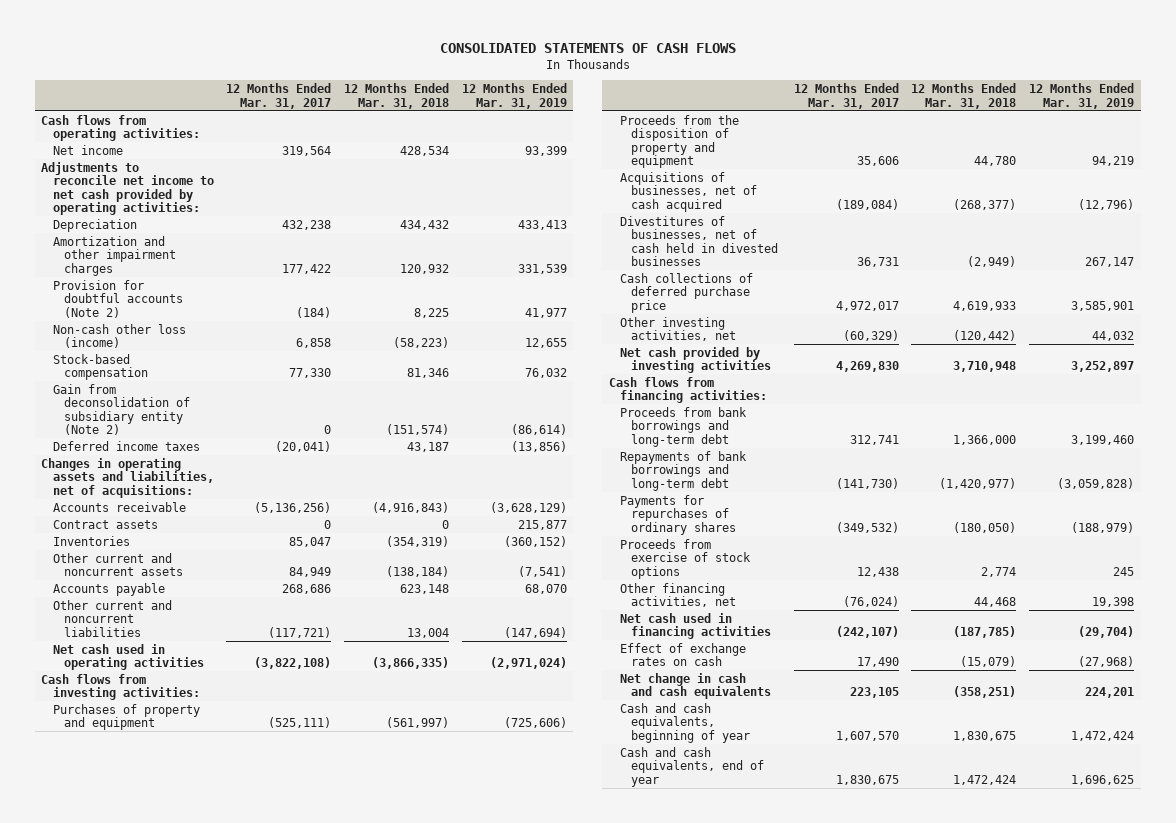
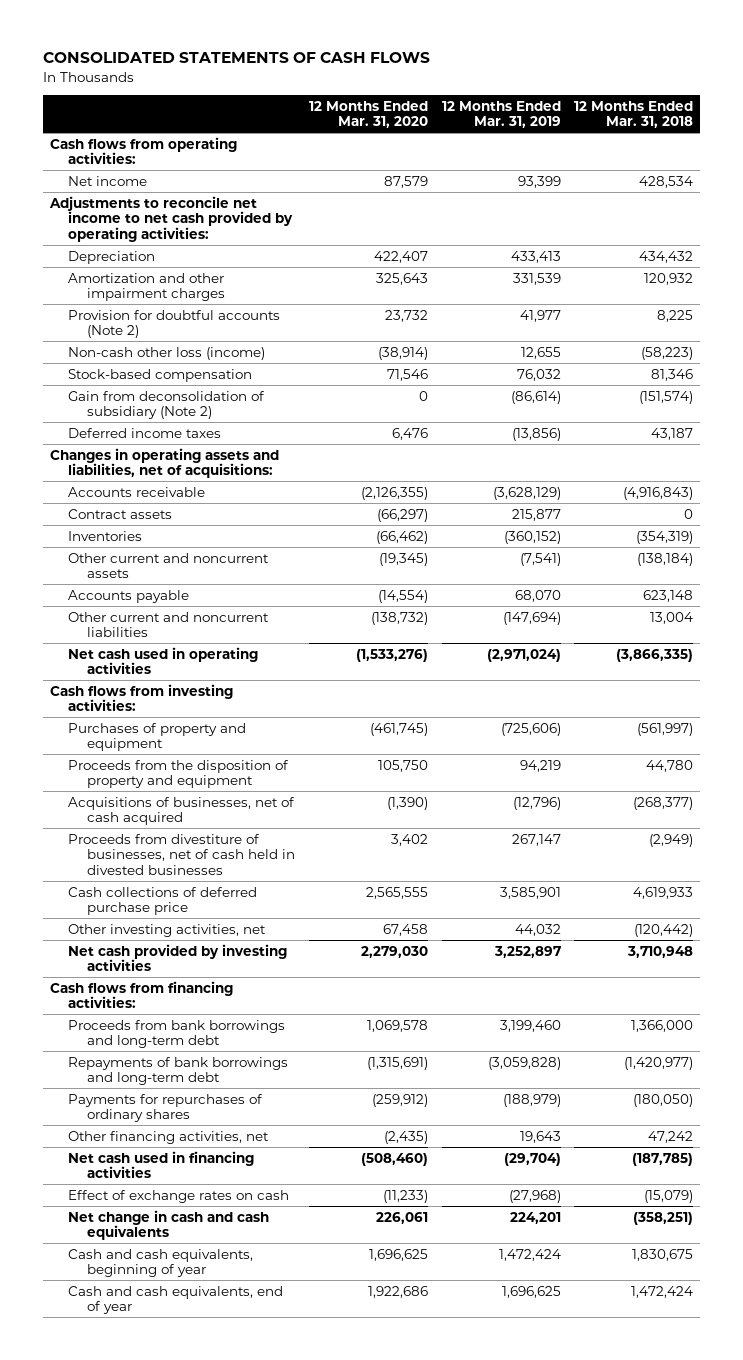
[226,83,332,109] 12 Months Ended Mar. 31, 2017 -> none
none -> [308,100,428,129] 12 Months Ended Mar. 31, 2020
[52,383,190,436] Gain from deconsolidation of subsidiary entity (Note 2) -> [68,390,266,420] Gain from deconsolidation of subsidiary (Note 2)
[619,215,779,267] Divestitures of businesses, net of cash held in divested businesses -> [68,833,296,875] Proceeds from divestiture of businesses, net of cash held in divested businesses
[619,538,752,579] Proceeds from exercise of stock options -> none
[974,597,1017,608] 44,468 -> [648,1130,694,1143] 47,242
[1092,597,1135,608] 19,398 -> [519,1130,561,1143] 19,643

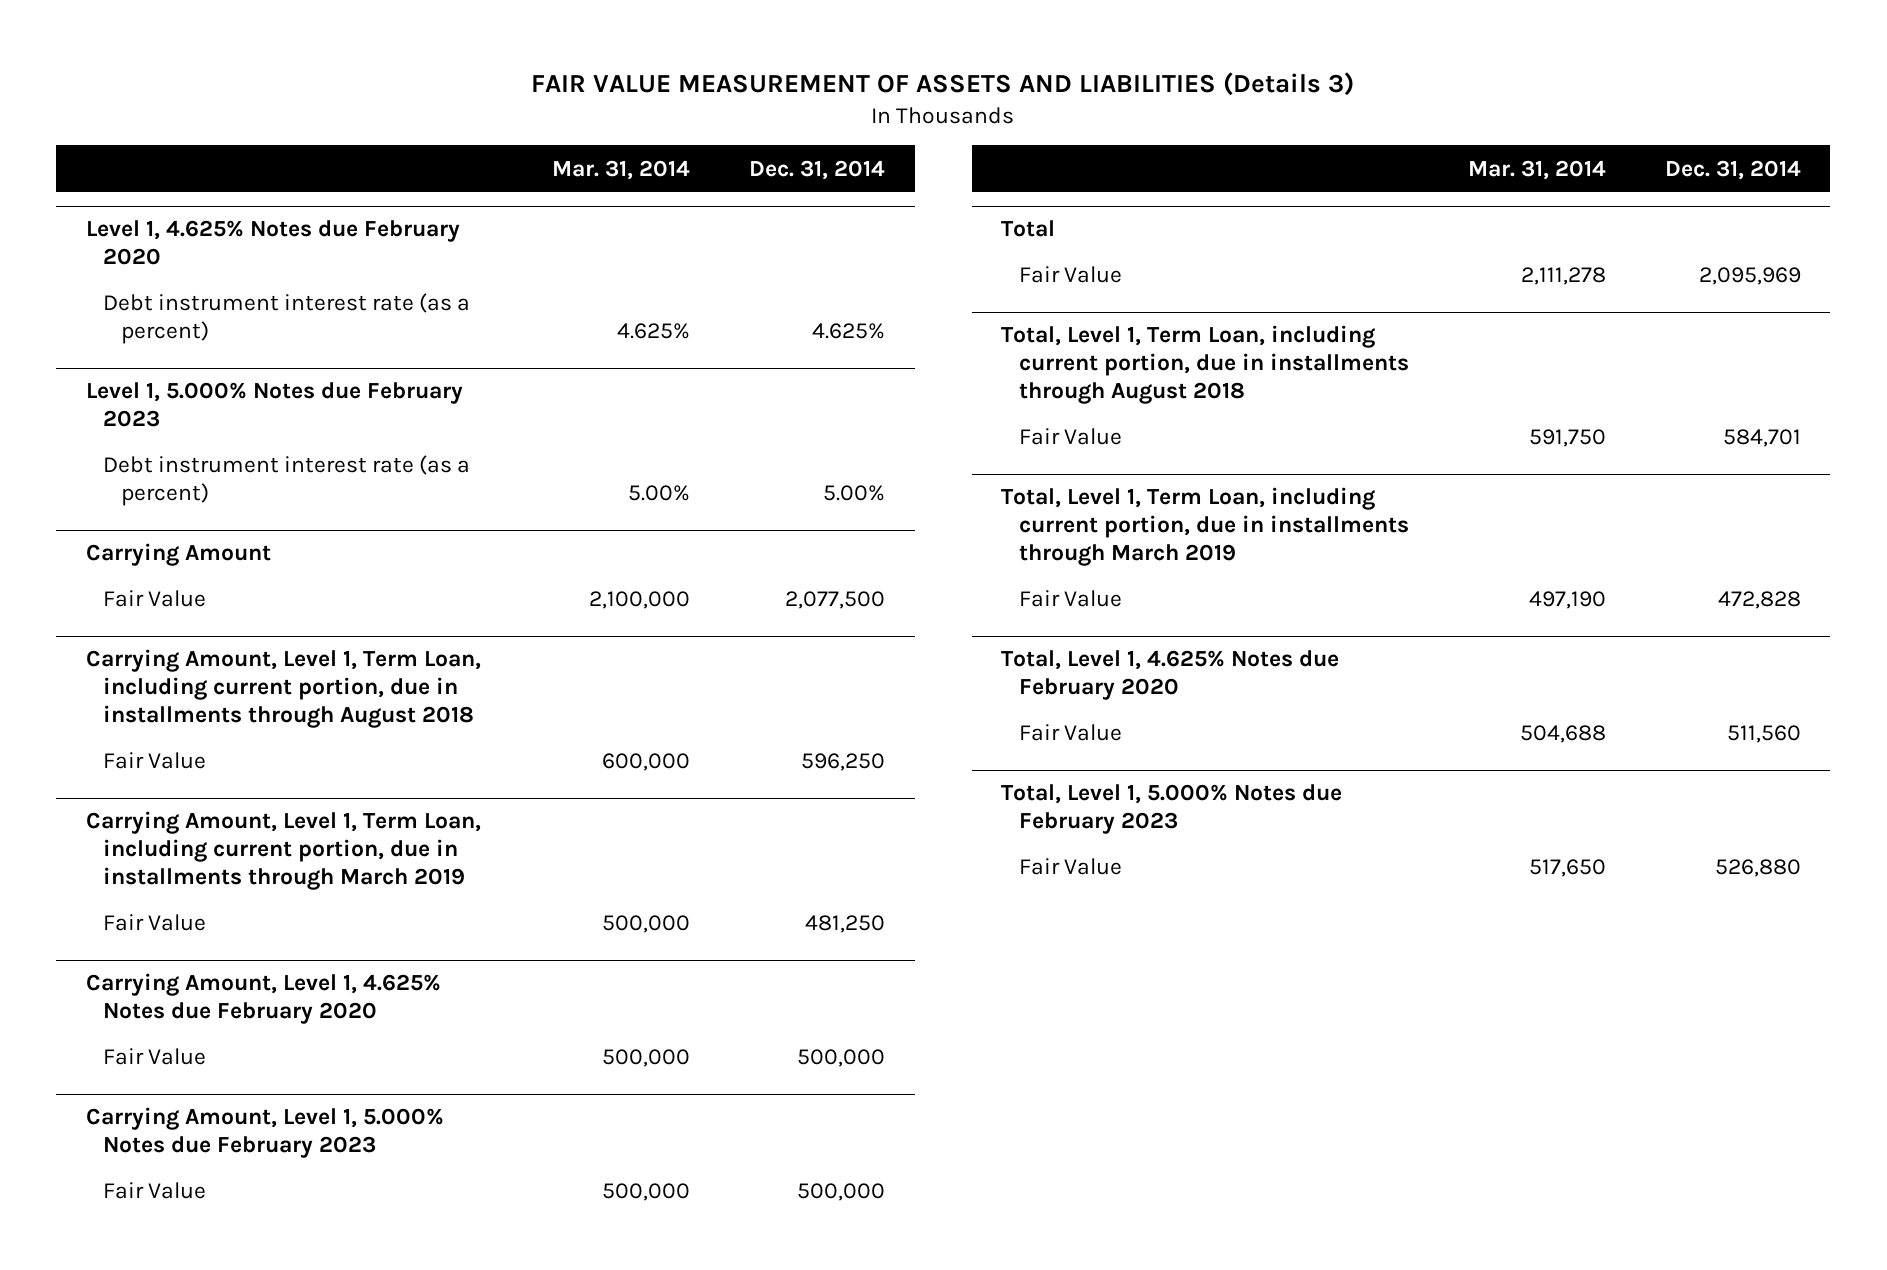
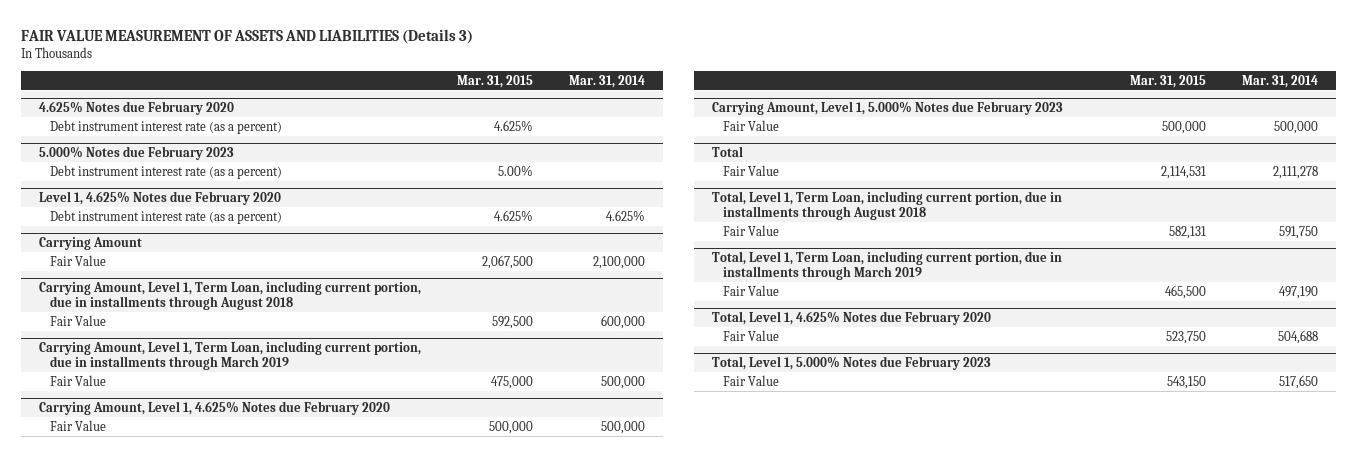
[749,159,886,180] Dec. 31, 2014 -> none
none -> [457,74,534,88] Mar. 31, 2015
none -> [39,101,235,116] 4.625% Notes due February 2020
none -> [49,119,282,134] Debt instrument interest rate (as a percent)
none -> [39,146,235,161] 5.000% Notes due February 2023
none -> [49,164,282,179] Debt instrument interest rate (as a percent)
[85,382,463,428] Level 1, 5.000% Notes due February 2023 -> none
[103,455,471,507] Debt instrument interest rate (as a percent) -> none

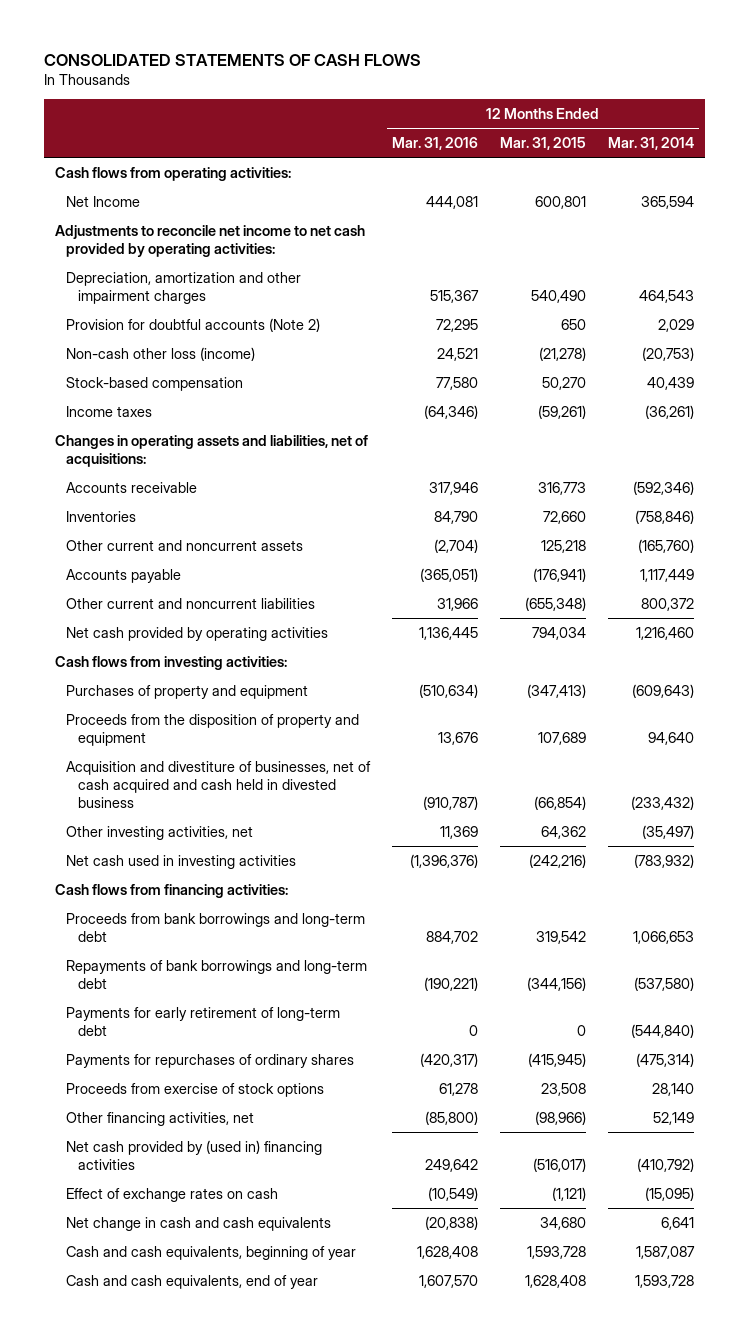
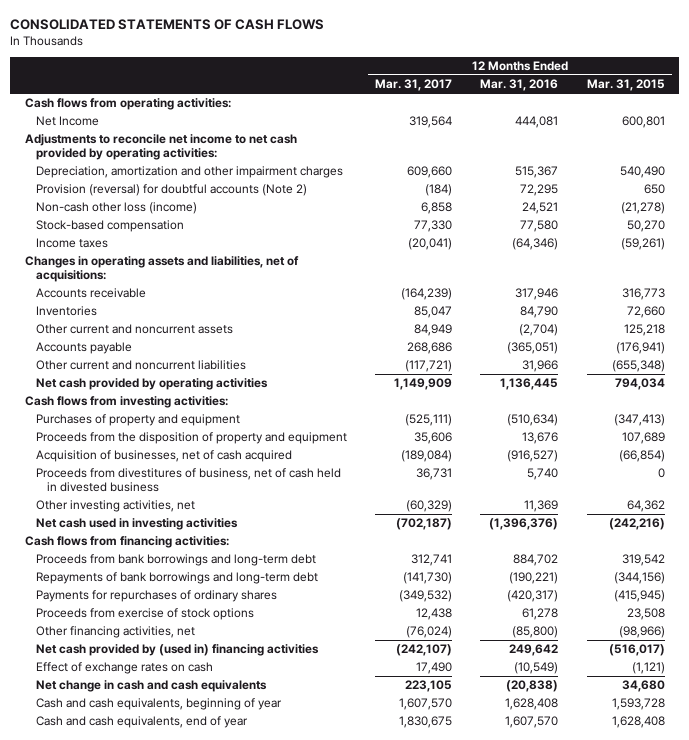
[607,136,694,150] Mar. 31, 2014 -> none
none -> [374,79,452,92] Mar. 31, 2017
[66,317,321,332] Provision for doubtful accounts (Note 2) -> [35,184,307,197] Provision (reversal) for doubtful accounts (Note 2)
[66,760,372,809] Acquisition and divestiture of businesses, net of cash acquired and cash held in divested business -> [35,450,292,463] Acquisition of businesses, net of cash acquired
[423,796,479,811] (910,787) -> [507,450,559,463] (916,527)
none -> [35,468,341,493] Proceeds from divestitures of business, net of cash held in divested business
[66,1006,341,1036] Payments for early retirement of long-term debt -> none

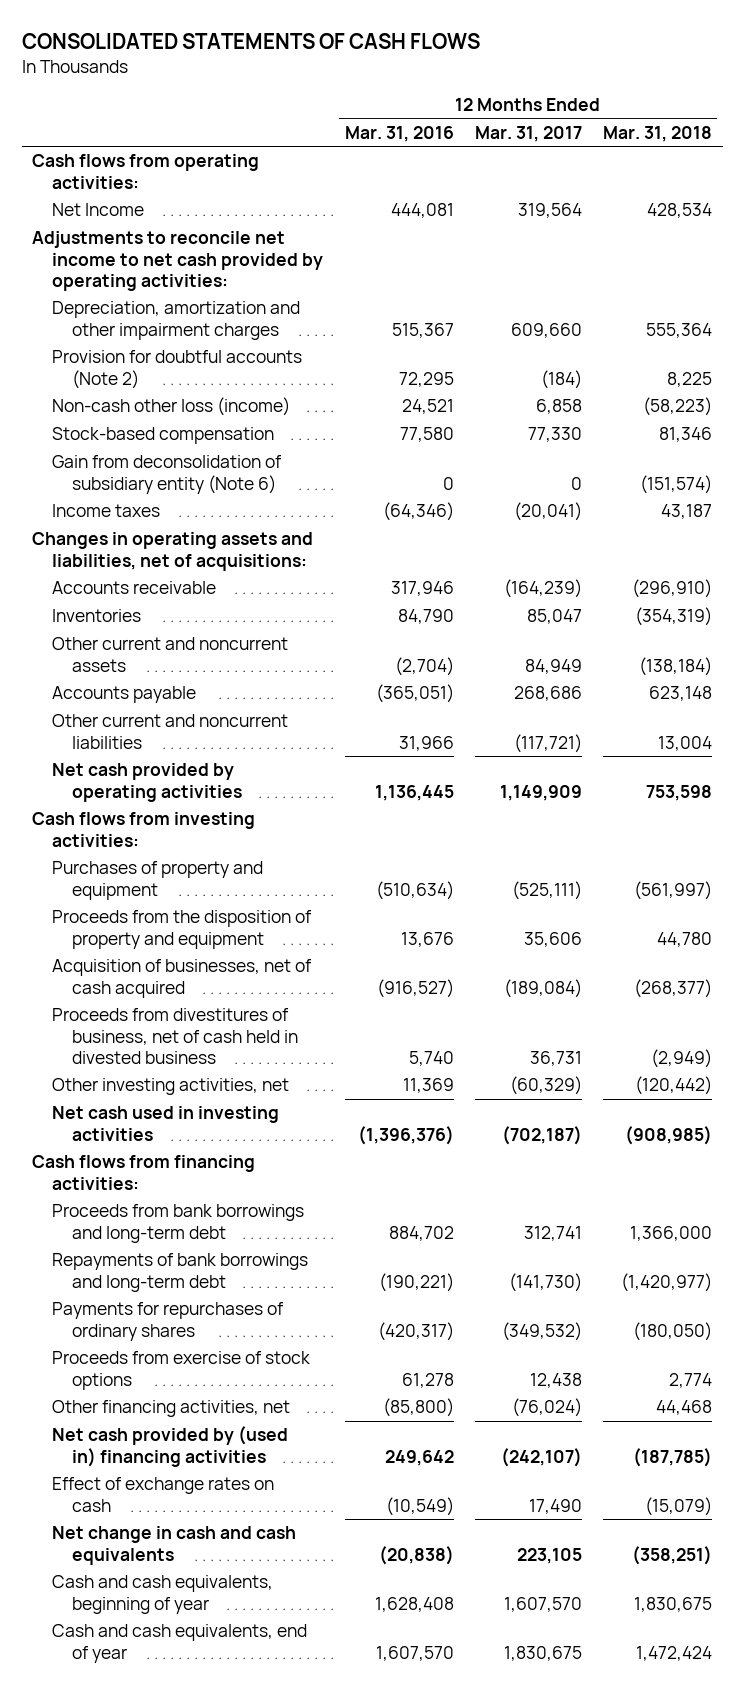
[586,79,665,92] Mar. 31, 2015 -> none
none -> [603,125,713,142] Mar. 31, 2018
[35,184,307,197] Provision (reversal) for doubtful accounts (Note 2) -> [52,350,303,389] Provision for doubtful accounts (Note 2)
none -> [52,455,283,494] Gain from deconsolidation of subsidiary entity (Note 6)

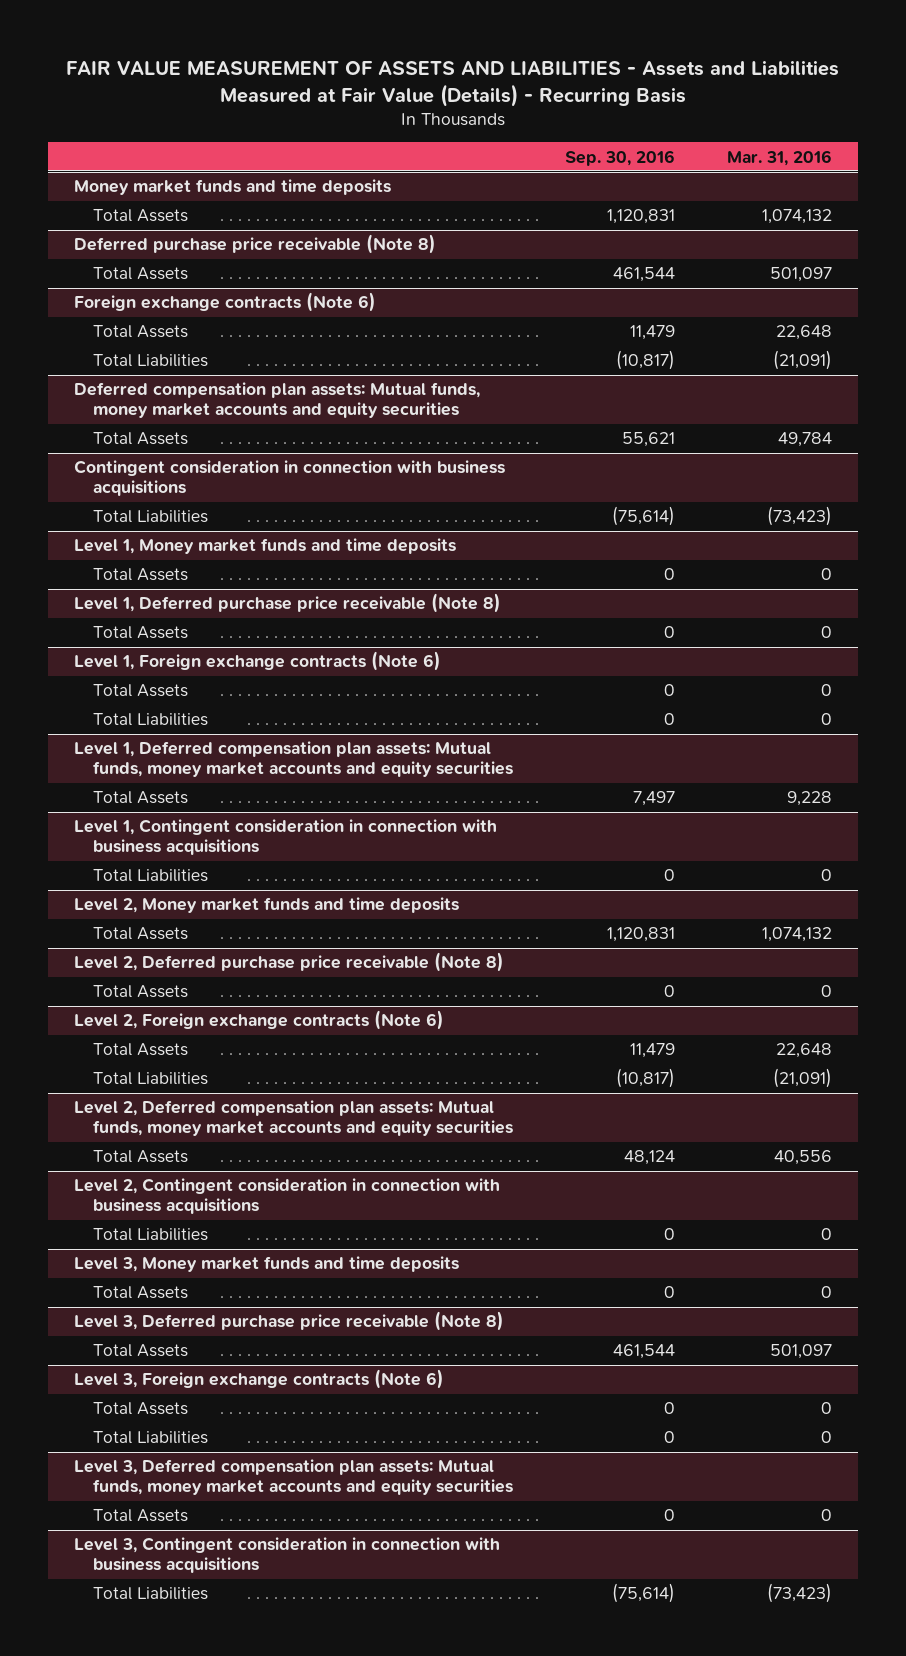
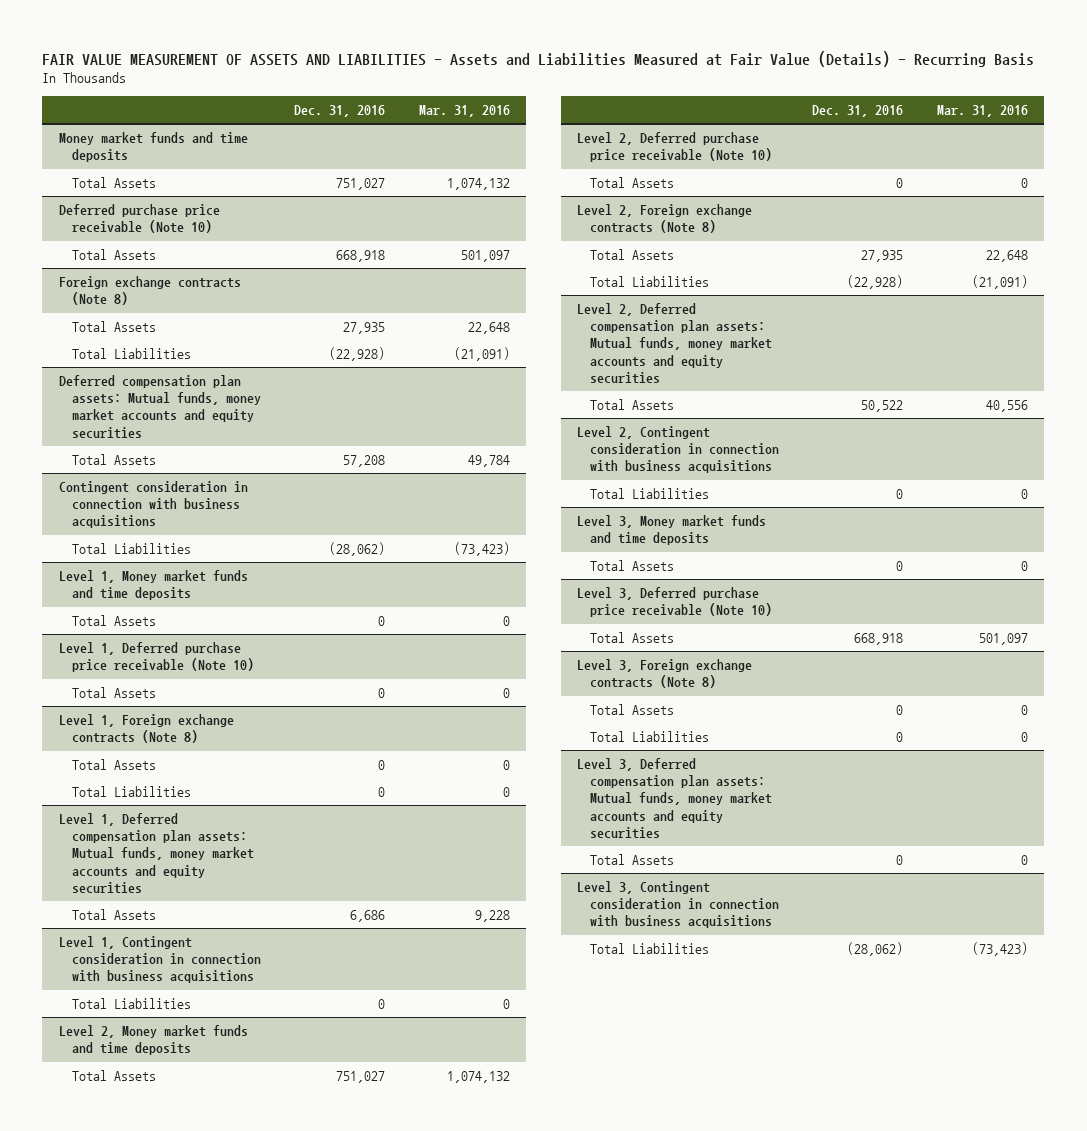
[565,149,676,166] Sep. 30, 2016 -> none
none -> [294,104,386,117] Dec. 31, 2016
[74,234,437,255] Deferred purchase price receivable (Note 8) -> [59,204,221,234] Deferred purchase price receivable (Note 10)
[74,292,377,313] Foreign exchange contracts (Note 6) -> [59,276,242,306] Foreign exchange contracts (Note 8)
[74,593,502,614] Level 1, Deferred purchase price receivable (Note 8) -> [59,642,255,673] Level 1, Deferred purchase price receivable (Note 10)
[74,651,442,672] Level 1, Foreign exchange contracts (Note 6) -> [59,714,235,744] Level 1, Foreign exchange contracts (Note 8)
[74,952,505,973] Level 2, Deferred purchase price receivable (Note 8) -> [577,132,773,163] Level 2, Deferred purchase price receivable (Note 10)
[74,1010,445,1031] Level 2, Foreign exchange contracts (Note 6) -> [577,204,753,234] Level 2, Foreign exchange contracts (Note 8)
[74,1311,505,1332] Level 3, Deferred purchase price receivable (Note 8) -> [577,587,773,618] Level 3, Deferred purchase price receivable (Note 10)
[74,1369,445,1390] Level 3, Foreign exchange contracts (Note 6) -> [577,659,753,689] Level 3, Foreign exchange contracts (Note 8)

